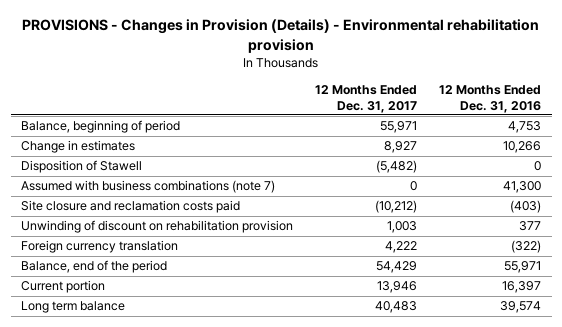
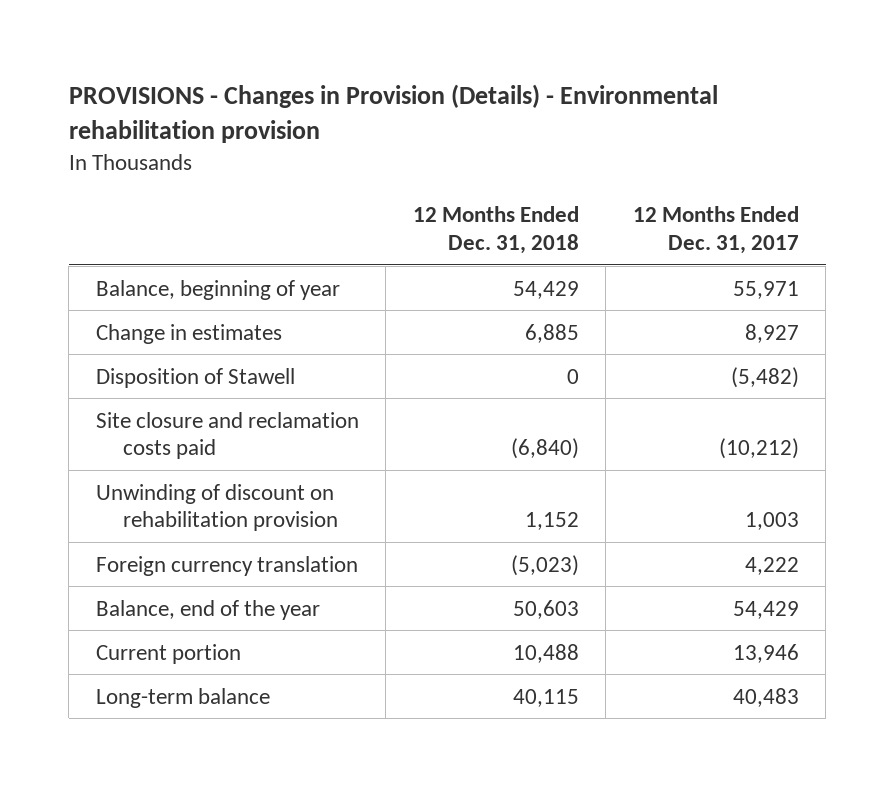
[438,85,541,113] 12 Months Ended Dec. 31, 2016 -> none
none -> [412,206,579,254] 12 Months Ended Dec. 31, 2018
[21,120,181,134] Balance, beginning of period -> [95,279,340,300] Balance, beginning of year
[21,180,276,194] Assumed with business combinations (note 7) -> none
[21,260,168,274] Balance, end of the period -> [95,599,320,620] Balance, end of the year
[21,301,126,314] Long term balance -> [95,687,270,708] Long-term balance

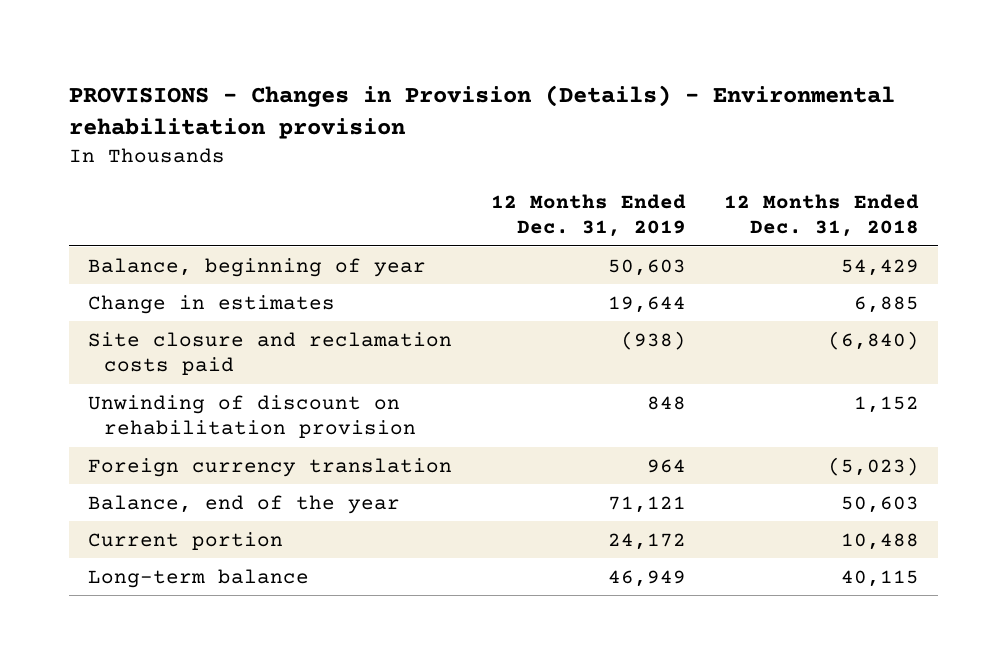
[632,206,799,254] 12 Months Ended Dec. 31, 2017 -> none
none -> [490,193,686,238] 12 Months Ended Dec. 31, 2019
[95,367,295,388] Disposition of Stawell -> none

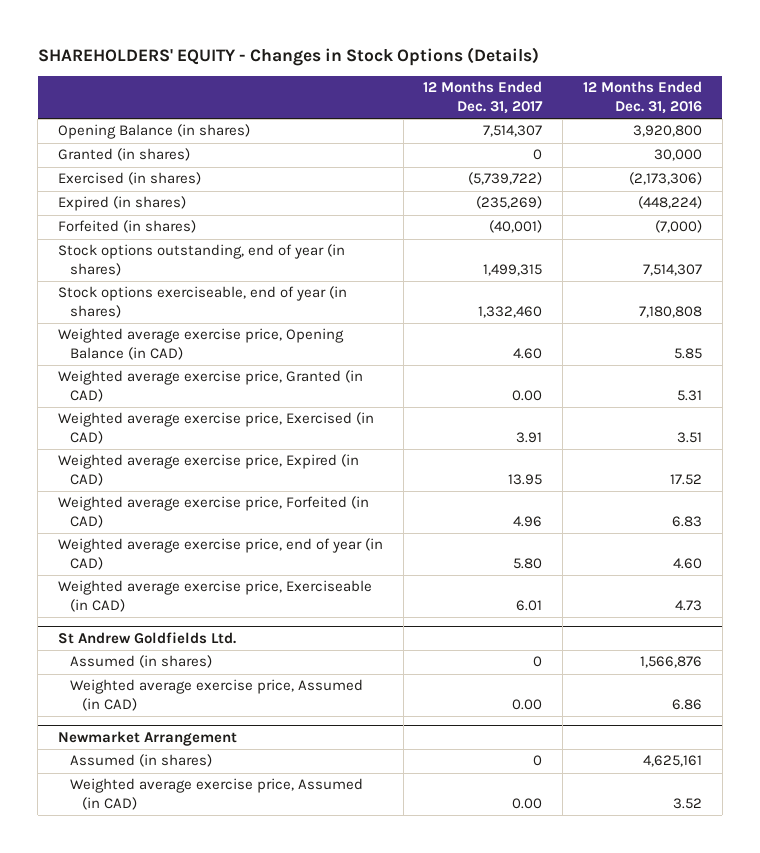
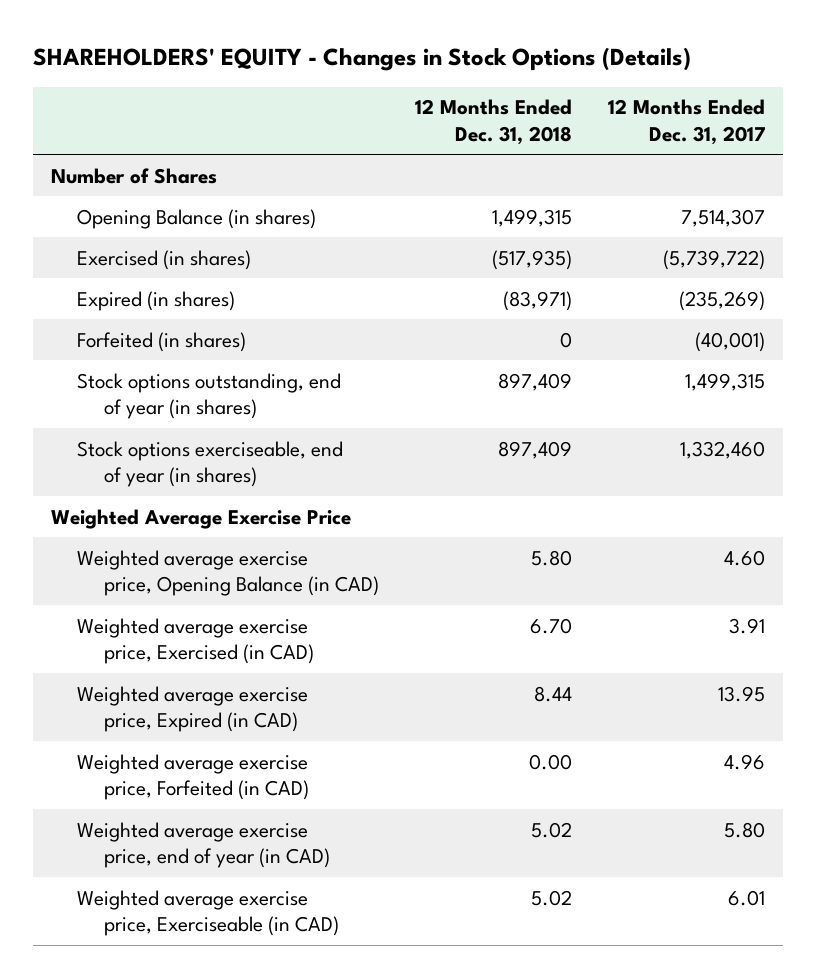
[582,81,702,115] 12 Months Ended Dec. 31, 2016 -> none
none -> [415,99,573,145] 12 Months Ended Dec. 31, 2018
none -> [50,167,217,184] Number of Shares
[57,148,190,162] Granted (in shares) -> none
none -> [50,508,351,529] Weighted Average Exercise Price
[57,370,363,403] Weighted average exercise price, Granted (in CAD) -> none
[57,631,236,644] St Andrew Goldfields Ltd. -> none
[70,655,213,669] Assumed (in shares) -> none
[70,679,364,712] Weighted average exercise price, Assumed (in CAD) -> none
[57,730,237,746] Newmarket Arrangement -> none
[70,754,213,768] Assumed (in shares) -> none
[70,778,364,811] Weighted average exercise price, Assumed (in CAD) -> none

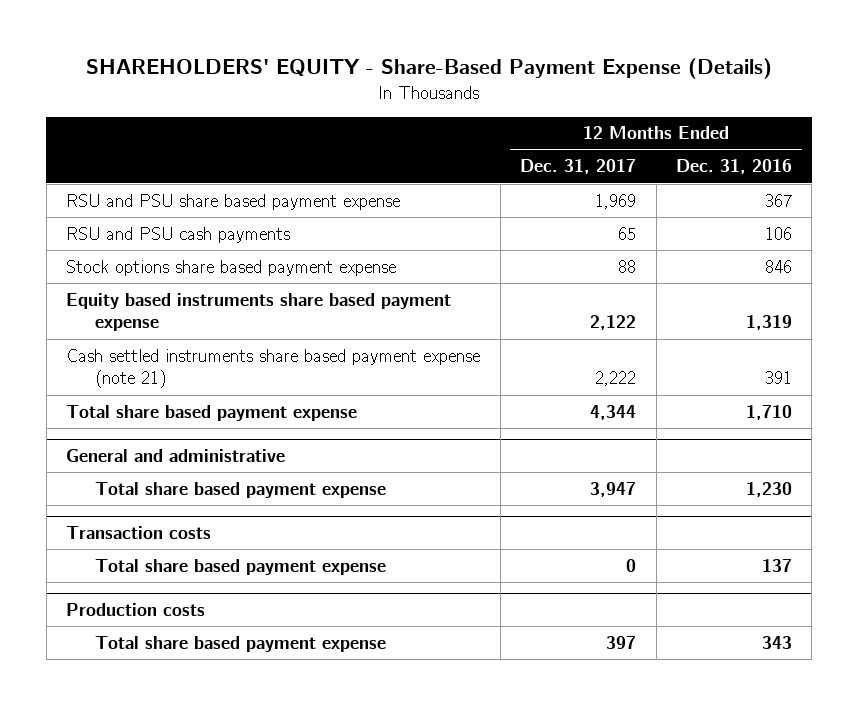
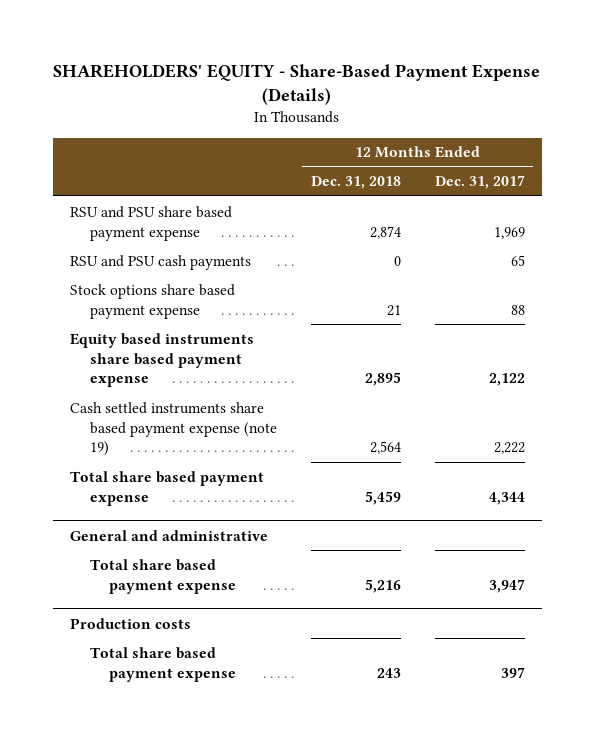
[676,159,793,175] Dec. 31, 2016 -> none
none -> [310,176,401,190] Dec. 31, 2018
[66,348,481,389] Cash settled instruments share based payment expense (note 21) -> [69,401,277,457] Cash settled instruments share based payment expense (note 19)
[66,526,212,540] Transaction costs -> none
[94,558,386,575] Total share based payment expense -> none

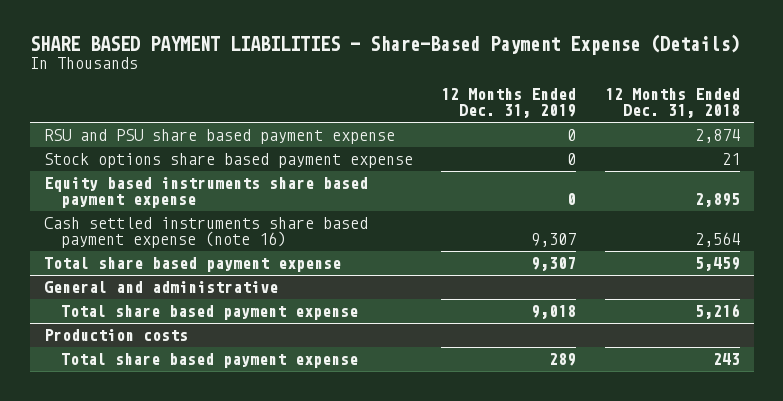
[53,63,541,106] SHAREHOLDERS' EQUITY - Share-Based Payment Expense (Details) -> [29,33,740,55] SHARE BASED PAYMENT LIABILITIES - Share-Based Payment Expense (Details)
[434,175,525,190] Dec. 31, 2017 -> none
none -> [441,88,577,119] 12 Months Ended Dec. 31, 2019
[69,254,251,270] RSU and PSU cash payments -> none
[69,401,277,457] Cash settled instruments share based payment expense (note 19) -> [43,217,368,248] Cash settled instruments share based payment expense (note 16)

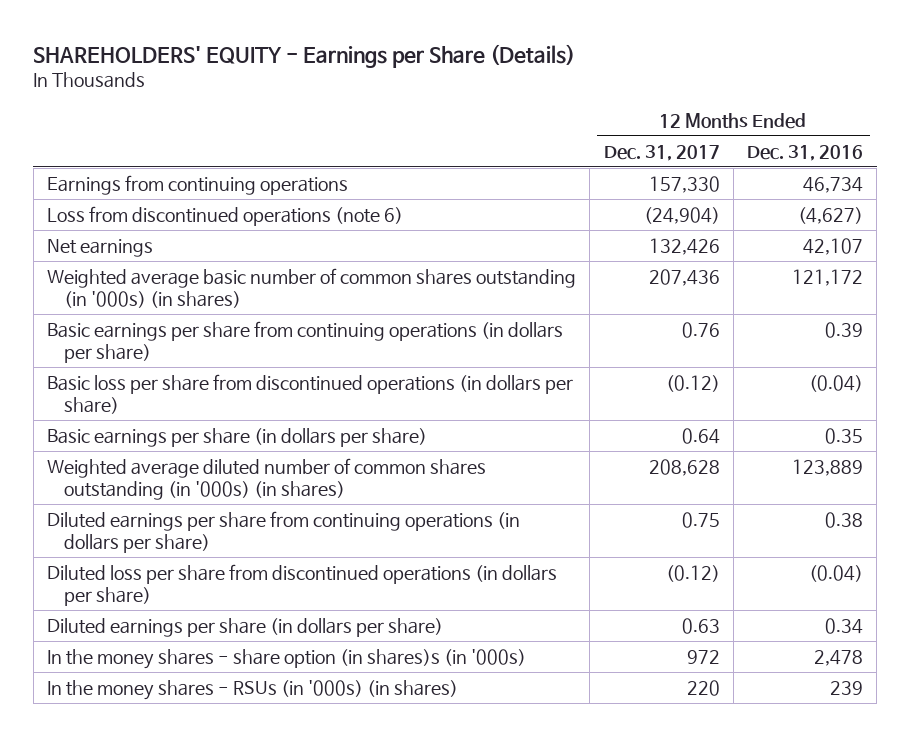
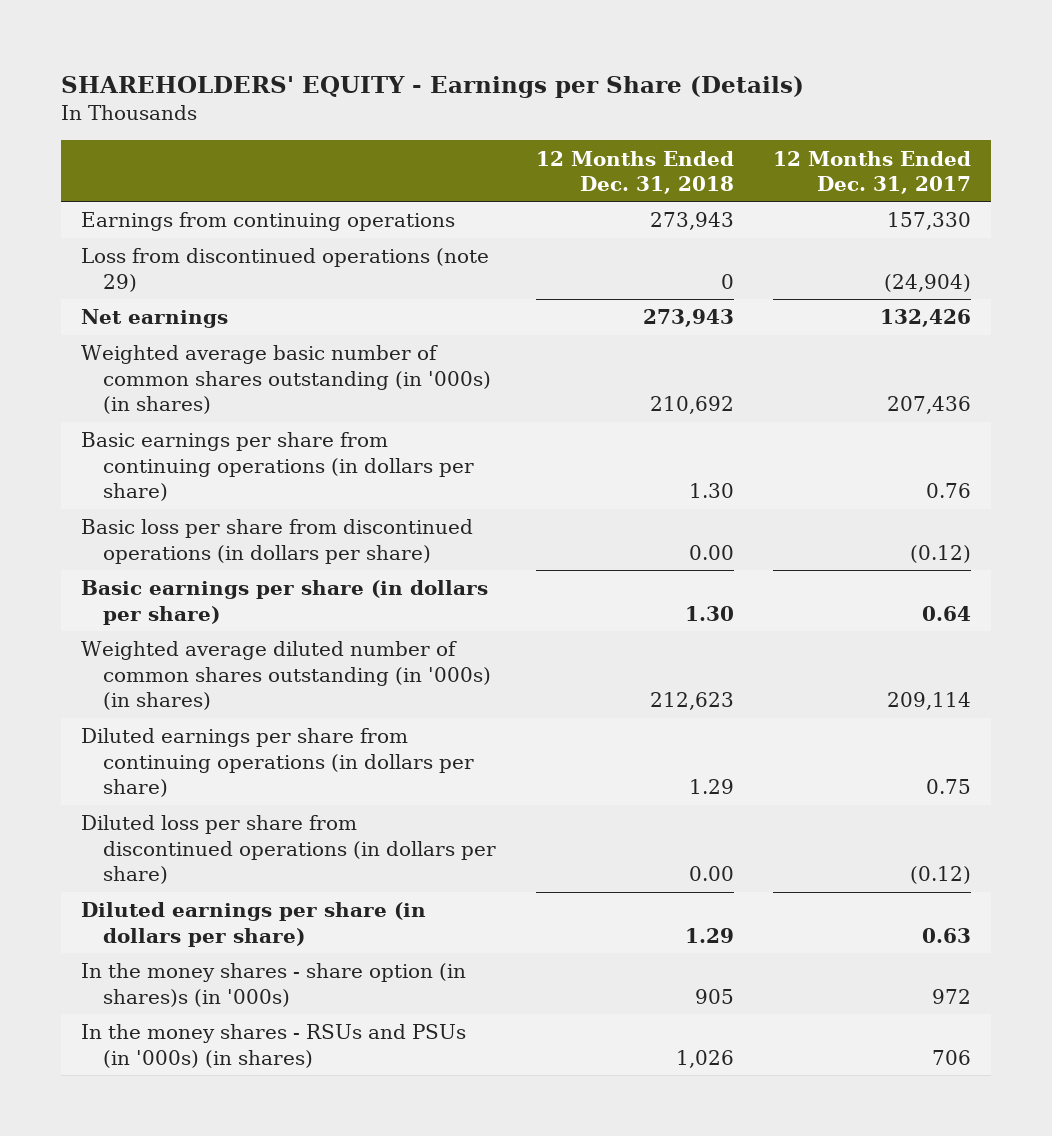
[747,144,864,161] Dec. 31, 2016 -> none
none -> [535,150,734,194] 12 Months Ended Dec. 31, 2018
[47,206,404,227] Loss from discontinued operations (note 6) -> [81,248,490,292] Loss from discontinued operations (note 29)
[648,459,720,477] 208,628 -> [886,691,971,710] 209,114
[47,680,459,701] In the money shares - RSUs (in '000s) (in shares) -> [81,1024,467,1068] In the money shares - RSUs and PSUs (in '000s) (in shares)
[686,680,720,697] 220 -> [931,1049,971,1065] 706

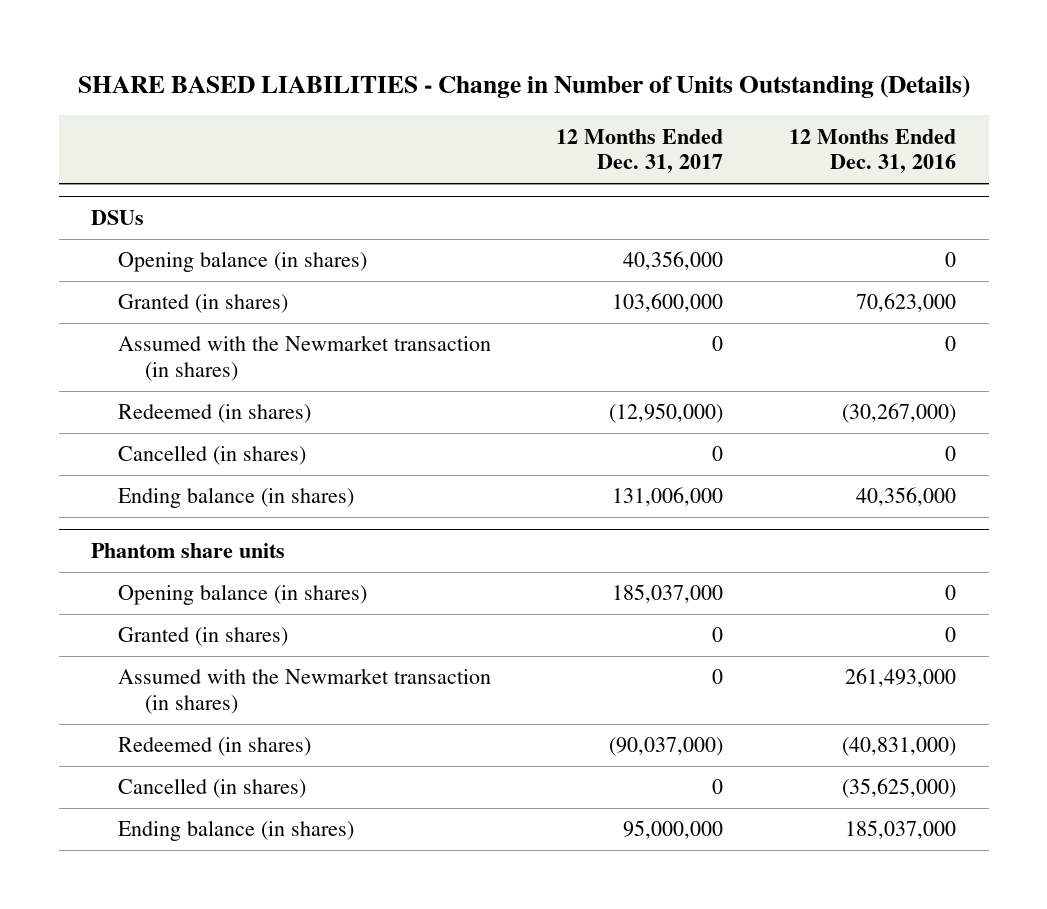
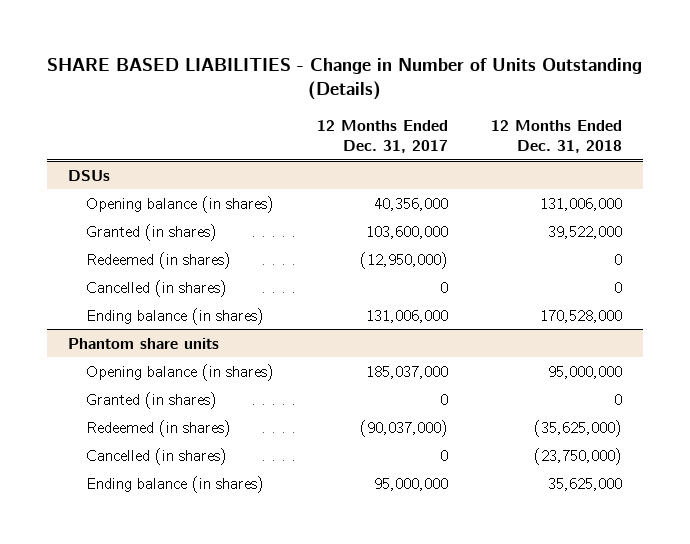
[788,128,956,174] 12 Months Ended Dec. 31, 2016 -> none
none -> [490,119,622,154] 12 Months Ended Dec. 31, 2018
[118,335,492,382] Assumed with the Newmarket transaction (in shares) -> none
[118,668,492,715] Assumed with the Newmarket transaction (in shares) -> none

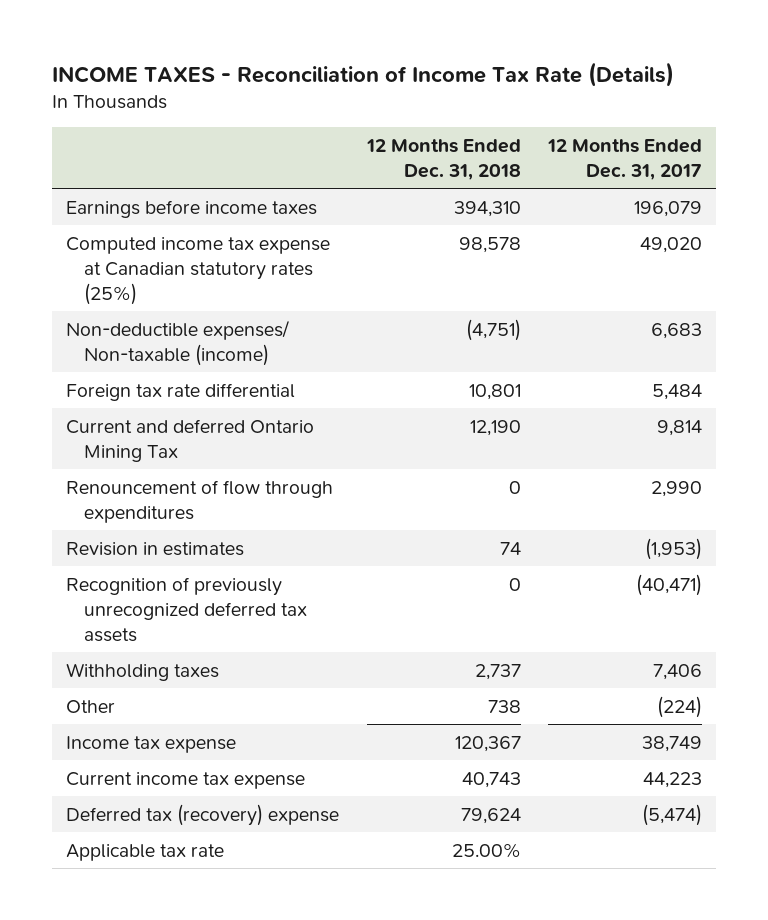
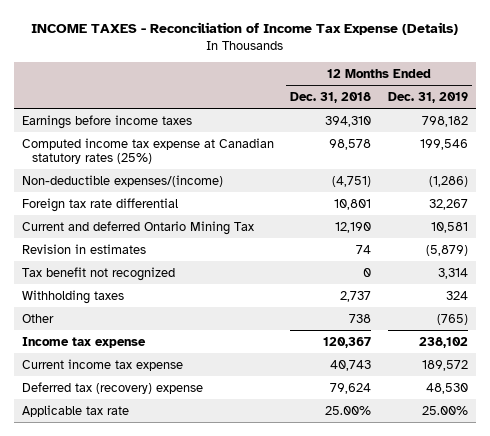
[51,61,674,87] INCOME TAXES - Reconciliation of Income Tax Rate (Details) -> [30,22,458,36] INCOME TAXES - Reconciliation of Income Tax Expense (Details)
[547,138,703,180] 12 Months Ended Dec. 31, 2017 -> none
none -> [387,91,468,103] Dec. 31, 2019
[65,319,289,366] Non-deductible expenses/ Non-taxable (income) -> [22,174,224,187] Non-deductible expenses/(income)
[65,479,333,523] Renouncement of flow through expenditures -> none
[65,576,308,642] Recognition of previously unrecognized deferred tax assets -> none
none -> [22,266,176,281] Tax benefit not recognized

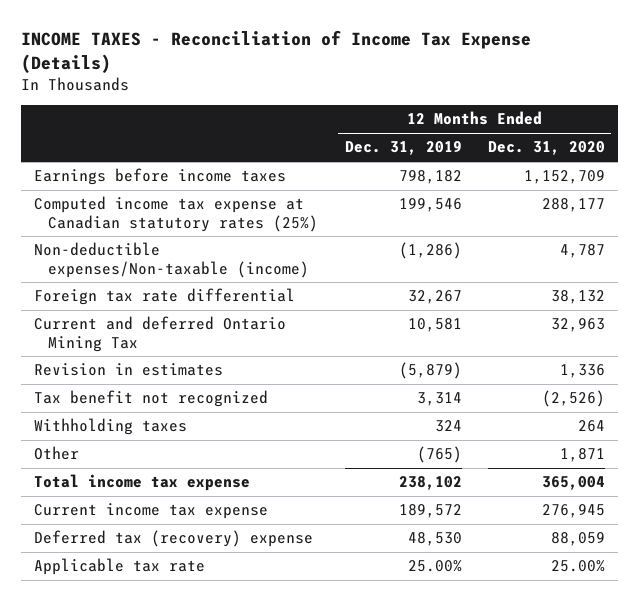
[290,91,372,103] Dec. 31, 2018 -> none
none -> [487,141,605,156] Dec. 31, 2020
[22,174,224,187] Non-deductible expenses/(income) -> [34,242,310,278] Non-deductible expenses/Non-taxable (income)
[22,336,147,348] Income tax expense -> [34,474,251,492] Total income tax expense

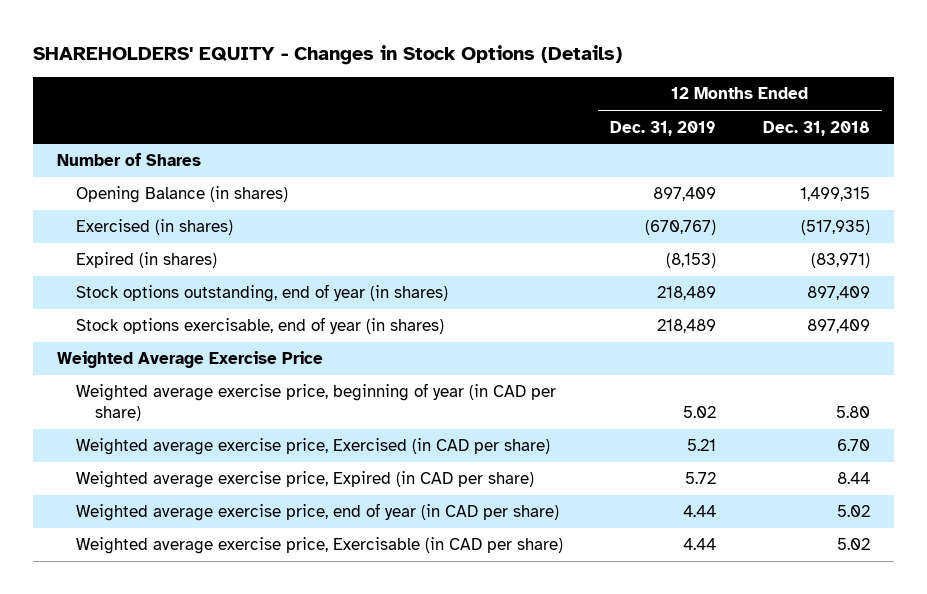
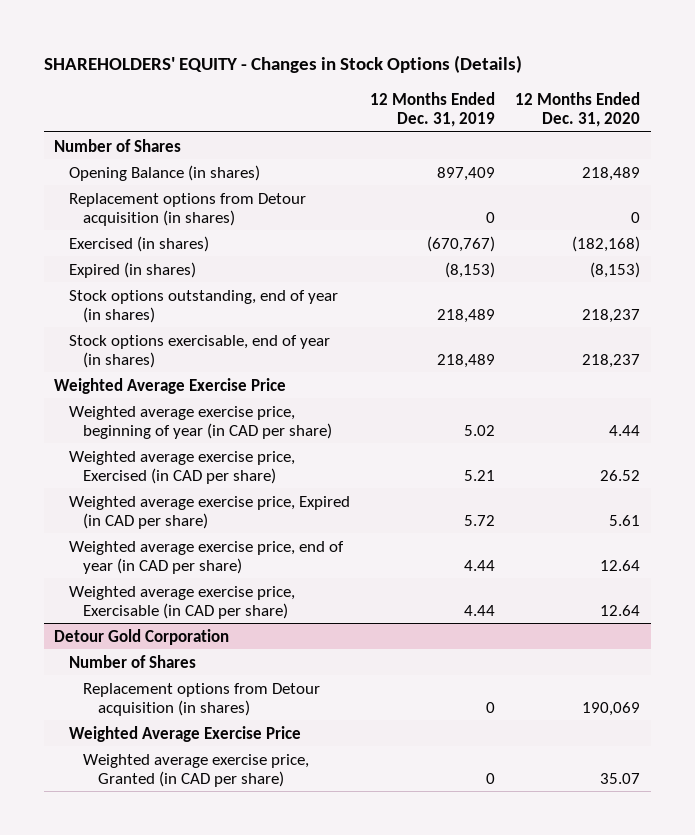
[763,120,871,136] Dec. 31, 2018 -> none
none -> [515,91,641,127] 12 Months Ended Dec. 31, 2020
none -> [68,192,306,226] Replacement options from Detour acquisition (in shares)
none -> [54,628,230,645] Detour Gold Corporation
none -> [68,654,196,668] Number of Shares
none -> [83,682,321,716] Replacement options from Detour acquisition (in shares)
none -> [68,725,301,742] Weighted Average Exercise Price
none -> [83,753,310,787] Weighted average exercise price, Granted (in CAD per share)

